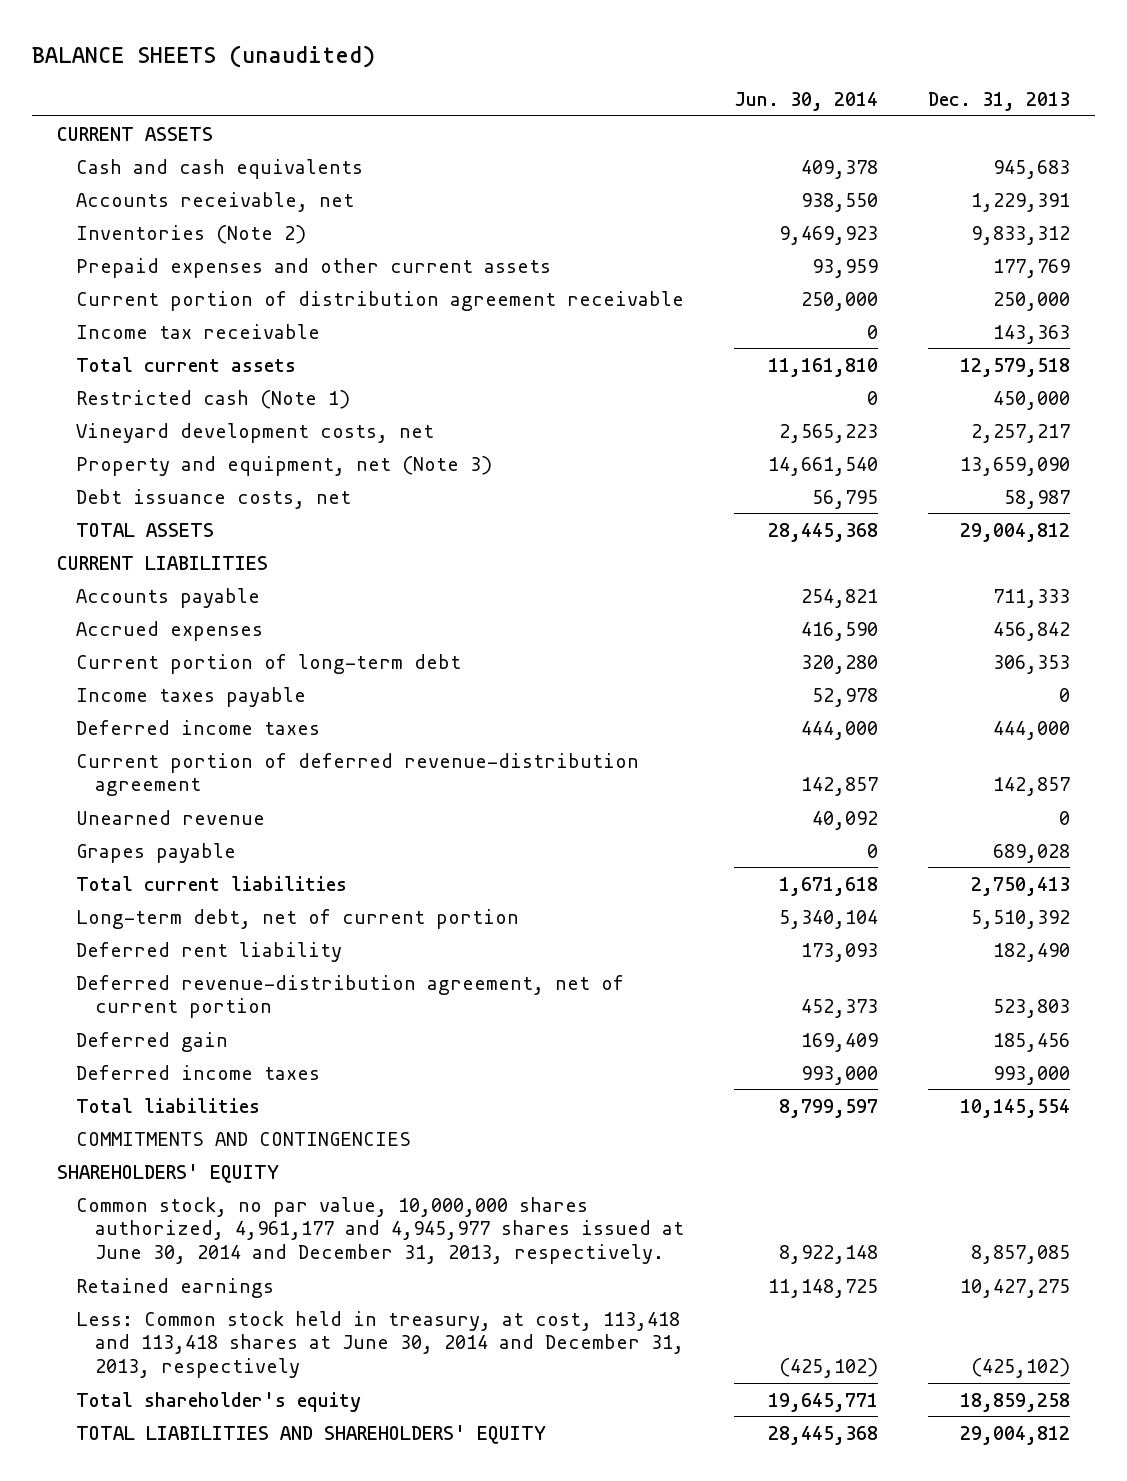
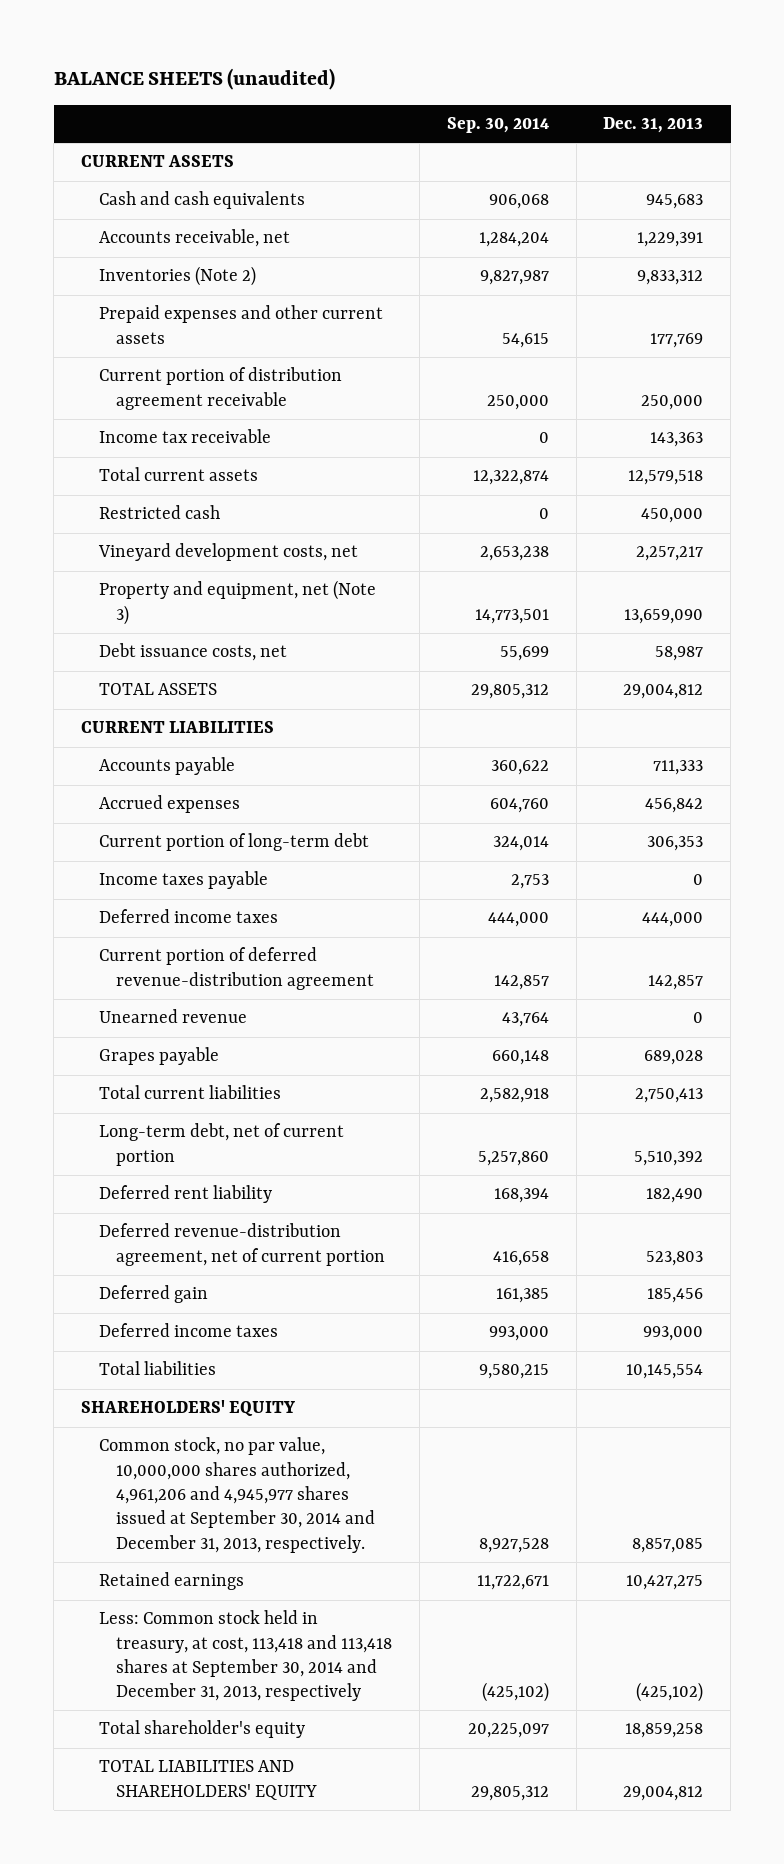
[734,92,879,112] Jun. 30, 2014 -> none
none -> [446,117,549,134] Sep. 30, 2014
[75,389,350,409] Restricted cash (Note 1) -> [98,505,220,520] Restricted cash
[75,1131,411,1146] COMMITMENTS AND CONTINGENCIES -> none
[75,1196,684,1265] Common stock, no par value, 10,000,000 shares authorized, 4,961,177 and 4,945,977 shares issued at June 30, 2014 and December 31, 2013, respectively. -> [98,1437,376,1553] Common stock, no par value, 10,000,000 shares authorized, 4,961,206 and 4,945,977 shares issued at September 30, 2014 and December 31, 2013, respectively.
[75,1310,684,1379] Less: Common stock held in treasury, at cost, 113,418 and 113,418 shares at June 30, 2014 and December 31, 2013, respectively -> [98,1610,393,1702] Less: Common stock held in treasury, at cost, 113,418 and 113,418 shares at September 30, 2014 and December 31, 2013, respectively

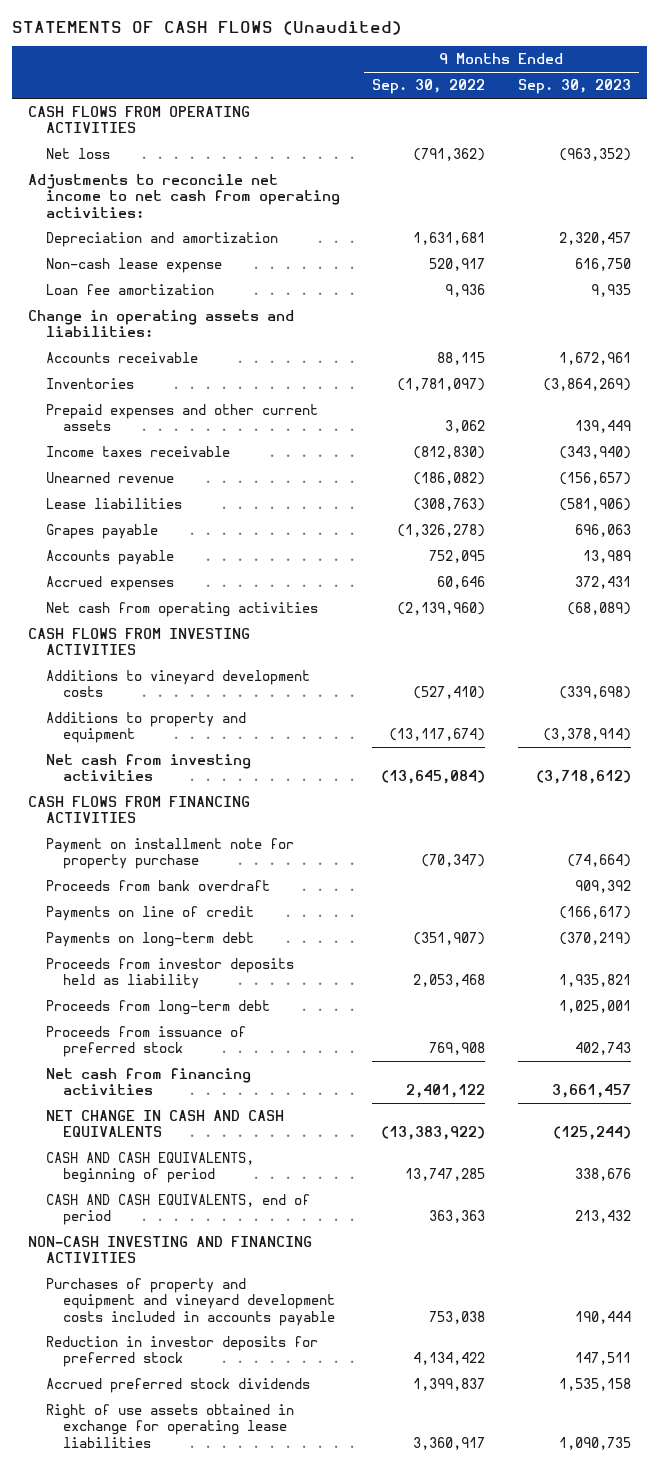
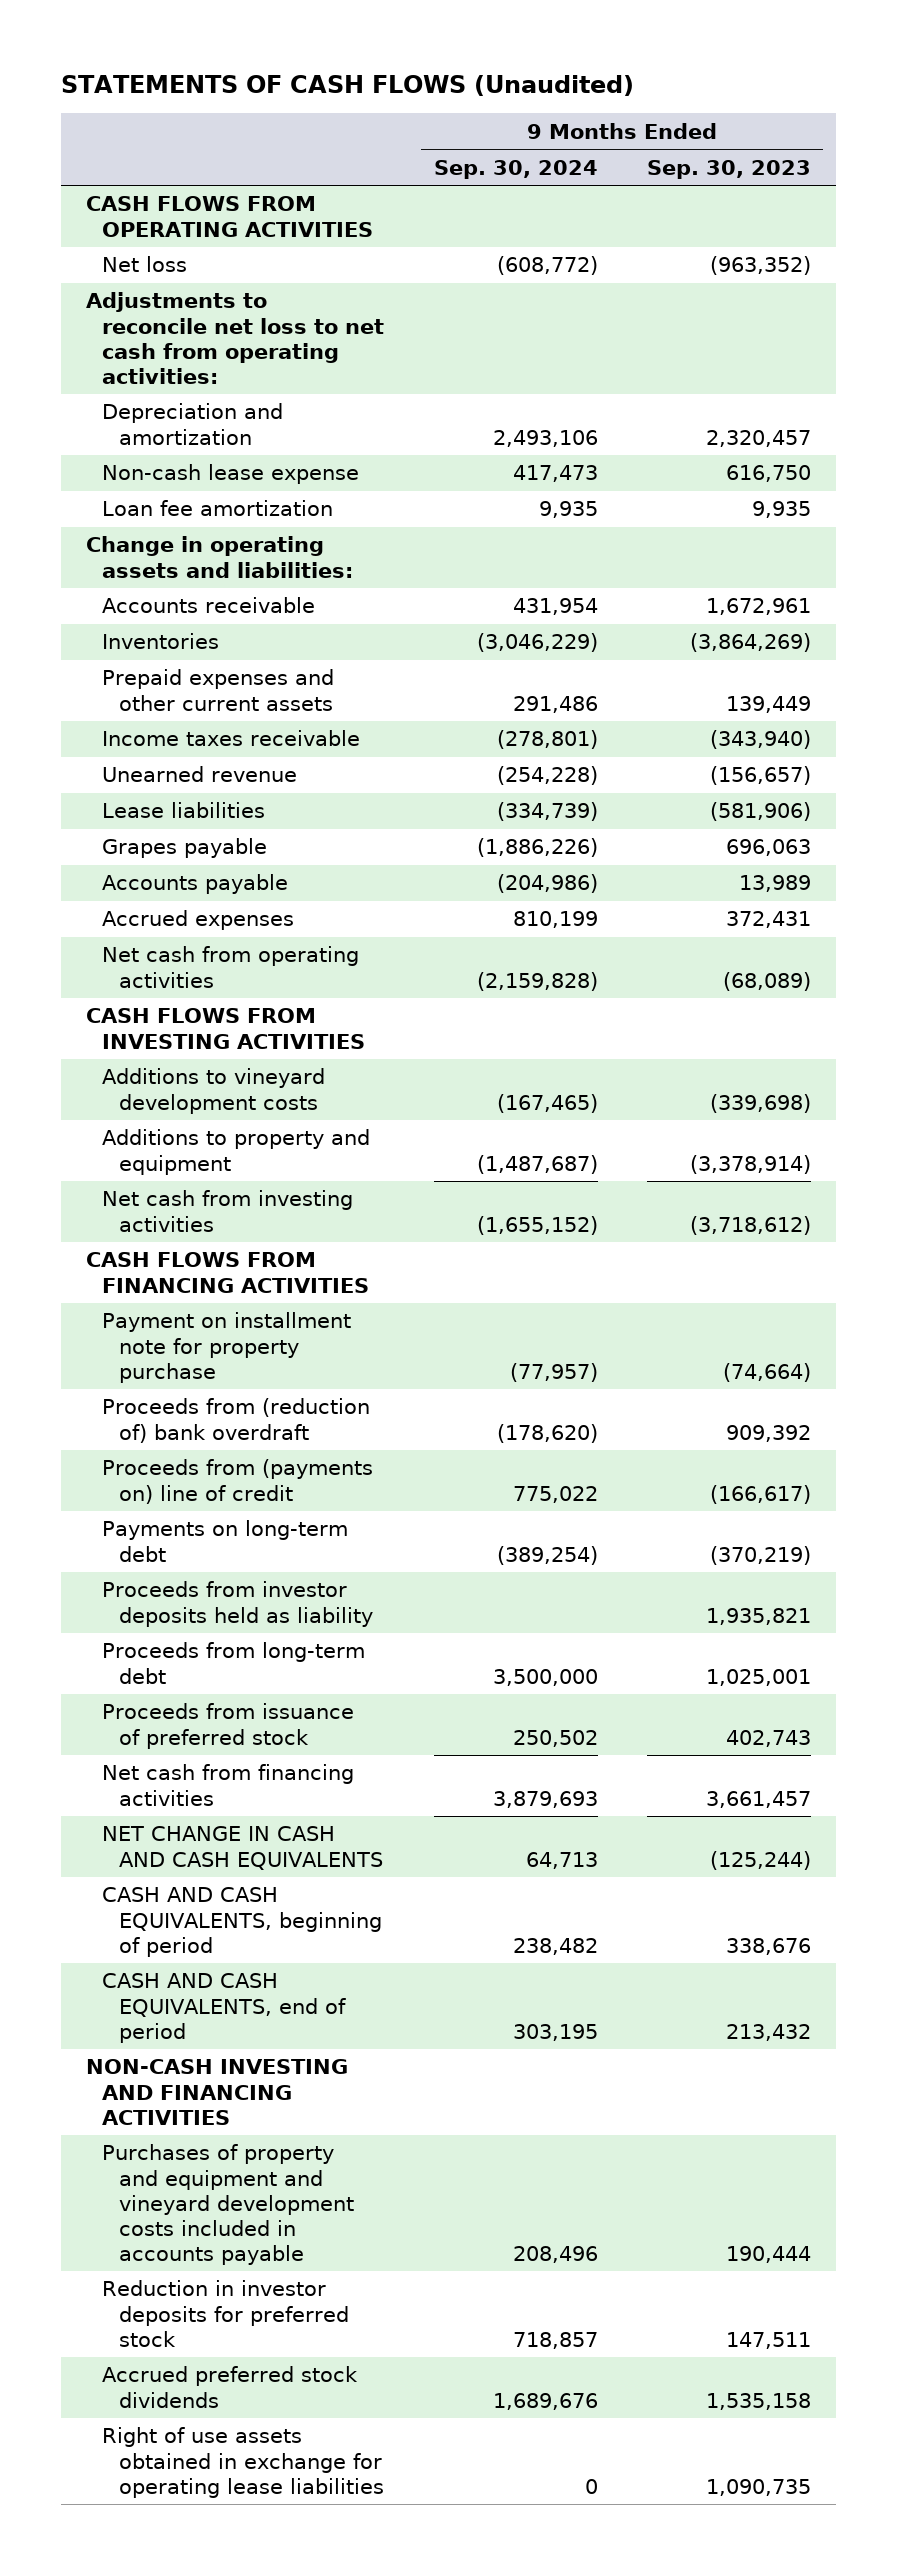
[372,79,486,95] Sep. 30, 2022 -> none
none -> [433,159,598,179] Sep. 30, 2024
[28,174,340,218] Adjustments to reconcile net income to net cash from operating activities: -> [86,292,385,384] Adjustments to reconcile net loss to net cash from operating activities:
[45,880,270,892] Proceeds from bank overdraft -> [102,1398,371,1443] Proceeds from (reduction of) bank overdraft
[45,906,254,922] Payments on line of credit -> [102,1459,374,1504] Proceeds from (payments on) line of credit

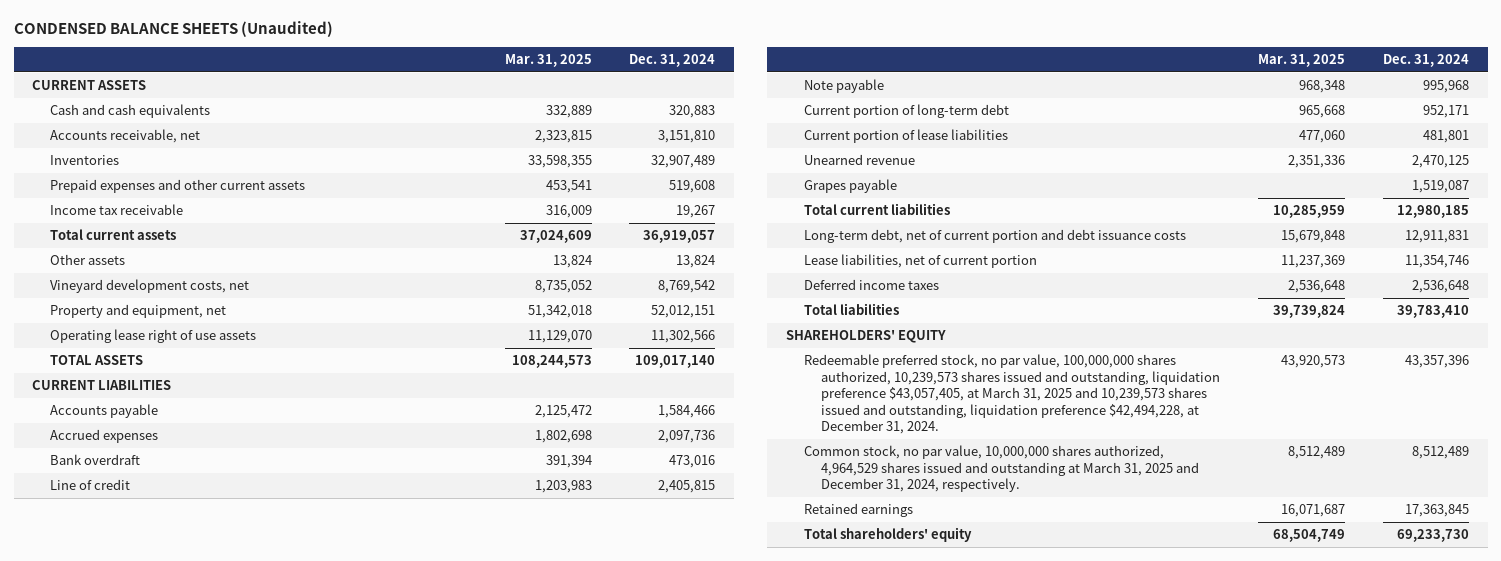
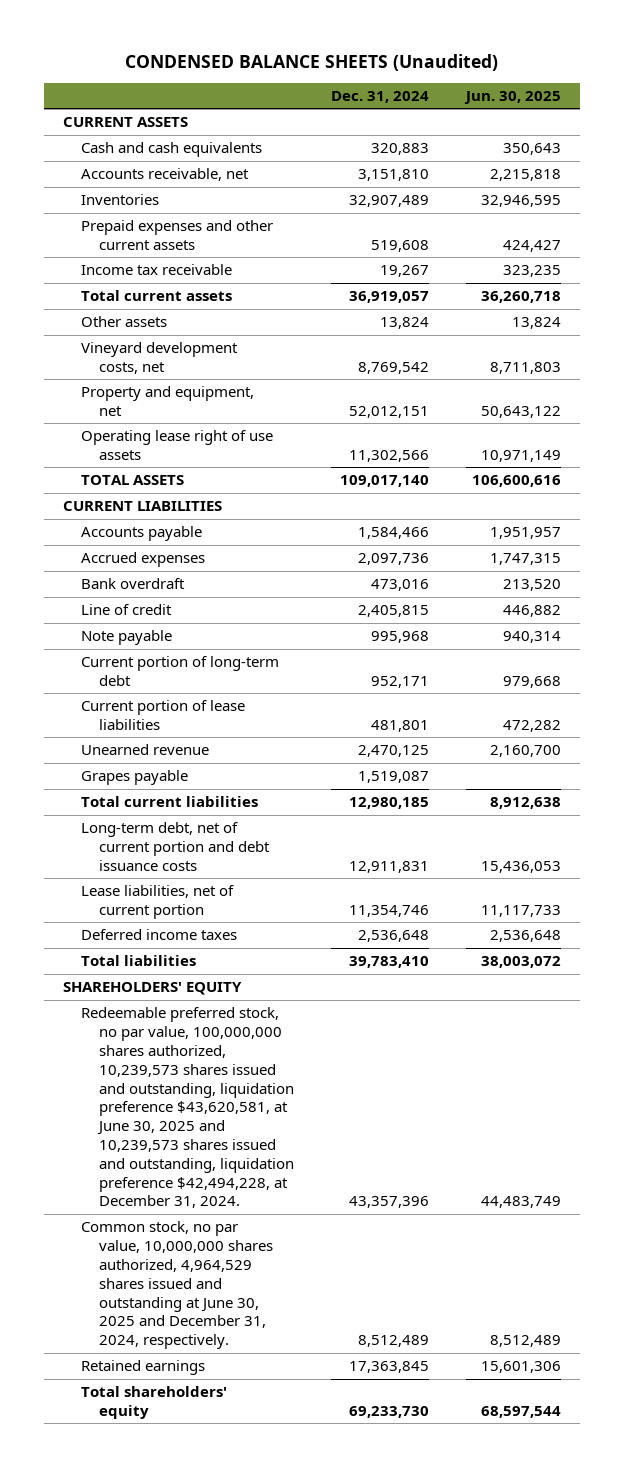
[504,54,592,68] Mar. 31, 2025 -> none
none -> [464,91,562,105] Jun. 30, 2025
[803,354,1221,435] Redeemable preferred stock, no par value, 100,000,000 shares authorized, 10,239,573 shares issued and outstanding, liquidation preference $43,057,405, at March 31, 2025 and 10,239,573 shares issued and outstanding, liquidation preference $42,494,228, at December 31, 2024. -> [80,1007,294,1209] Redeemable preferred stock, no par value, 100,000,000 shares authorized, 10,239,573 shares issued and outstanding, liquidation preference $43,620,581, at June 30, 2025 and 10,239,573 shares issued and outstanding, liquidation preference $42,494,228, at December 31, 2024.
[803,445,1200,493] Common stock, no par value, 10,000,000 shares authorized, 4,964,529 shares issued and outstanding at March 31, 2025 and December 31, 2024, respectively. -> [80,1221,273,1350] Common stock, no par value, 10,000,000 shares authorized, 4,964,529 shares issued and outstanding at June 30, 2025 and December 31, 2024, respectively.

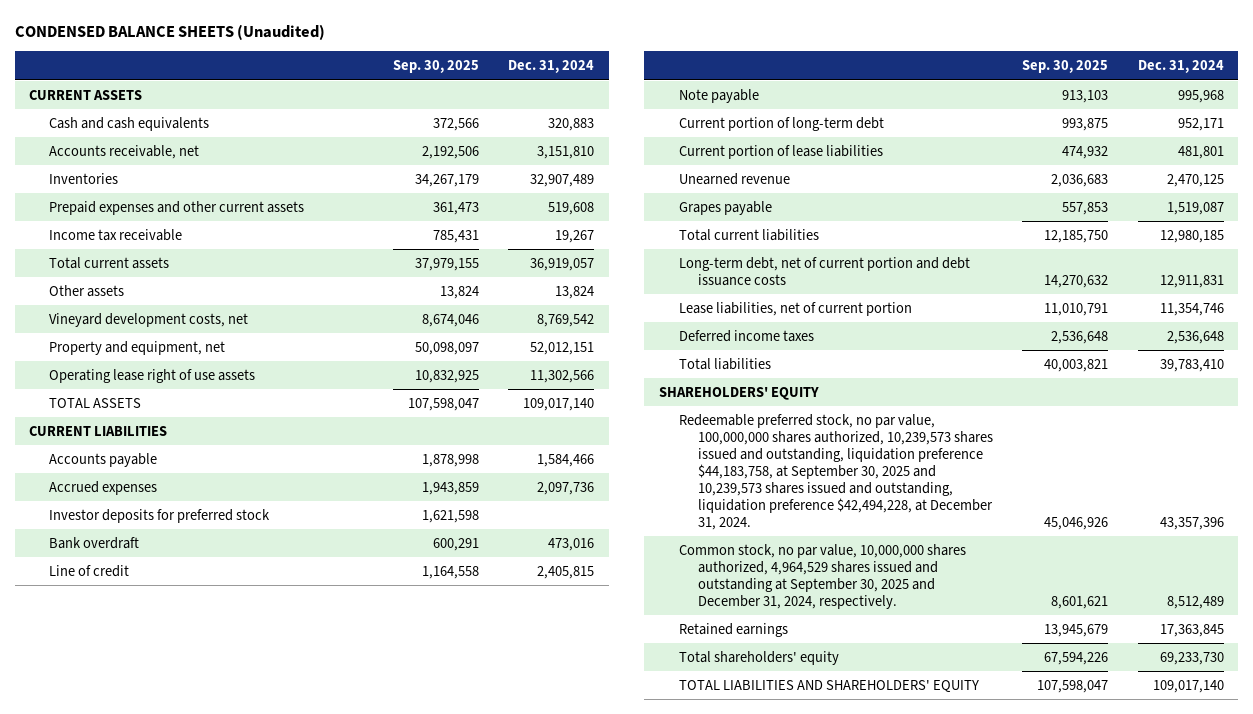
[464,91,562,105] Jun. 30, 2025 -> none
none -> [392,60,479,74] Sep. 30, 2025
none -> [48,508,270,523] Investor deposits for preferred stock
[80,1007,294,1209] Redeemable preferred stock, no par value, 100,000,000 shares authorized, 10,239,573 shares issued and outstanding, liquidation preference $43,620,581, at June 30, 2025 and 10,239,573 shares issued and outstanding, liquidation preference $42,494,228, at December 31, 2024. -> [678,413,994,530] Redeemable preferred stock, no par value, 100,000,000 shares authorized, 10,239,573 shares issued and outstanding, liquidation preference $44,183,758, at September 30, 2025 and 10,239,573 shares issued and outstanding, liquidation preference $42,494,228, at December 31, 2024.
[80,1221,273,1350] Common stock, no par value, 10,000,000 shares authorized, 4,964,529 shares issued and outstanding at June 30, 2025 and December 31, 2024, respectively. -> [678,543,966,609] Common stock, no par value, 10,000,000 shares authorized, 4,964,529 shares issued and outstanding at September 30, 2025 and December 31, 2024, respectively.
none -> [678,679,979,693] TOTAL LIABILITIES AND SHAREHOLDERS' EQUITY

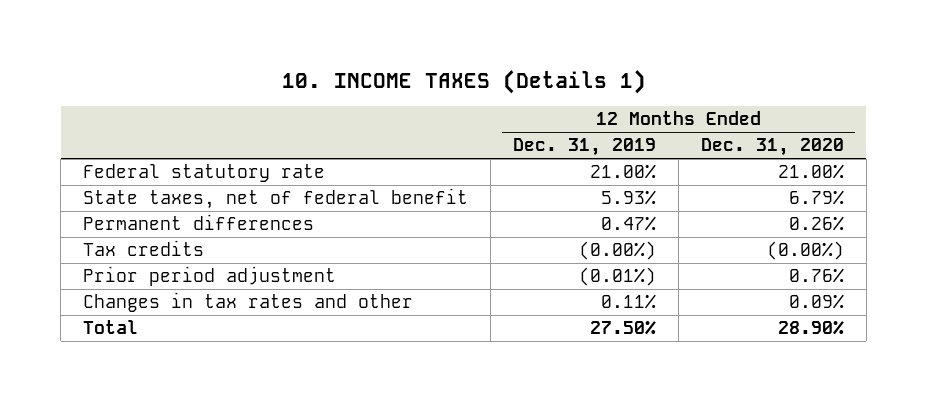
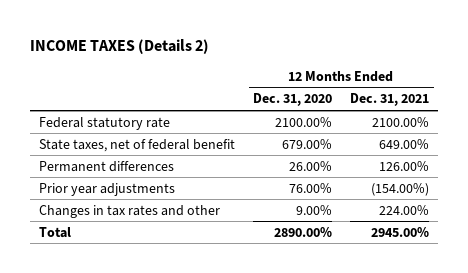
[281,70,646,95] 10. INCOME TAXES (Details 1) -> [30,39,210,55] INCOME TAXES (Details 2)
[513,138,657,157] Dec. 31, 2019 -> none
none -> [350,93,430,107] Dec. 31, 2021
[83,240,205,257] Tax credits -> none
[777,164,844,180] 21.00% -> [275,116,333,127] 2100.00%
[788,190,844,206] 6.79% -> [282,138,333,149] 679.00%
[788,216,844,232] 0.26% -> [289,160,333,171] 26.00%
[83,266,337,287] Prior period adjustment -> [39,182,176,196] Prior year adjustments
[788,268,844,284] 0.76% -> [289,182,333,193] 76.00%
[788,294,844,310] 0.09% -> [296,204,333,215] 9.00%
[777,321,844,336] 28.90% -> [274,226,333,237] 2890.00%

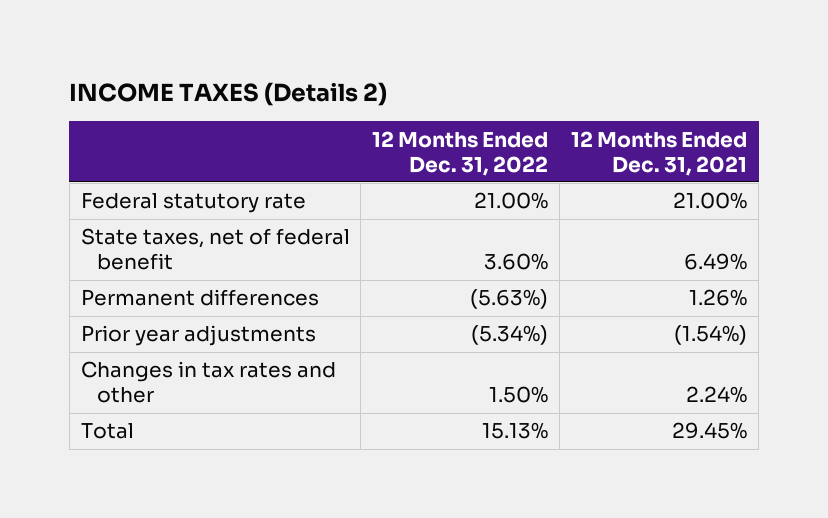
[253,93,333,107] Dec. 31, 2020 -> none
none -> [372,130,549,176] 12 Months Ended Dec. 31, 2022
[372,116,430,127] 2100.00% -> [673,192,748,210] 21.00%
[379,138,430,149] 649.00% -> [684,253,748,271] 6.49%
[379,160,430,171] 126.00% -> [689,289,748,307] 1.26%
[371,182,430,196] (154.00%) -> [674,325,748,346] (1.54%)
[379,204,430,215] 224.00% -> [686,386,748,404] 2.24%
[371,226,430,237] 2945.00% -> [672,422,748,440] 29.45%

